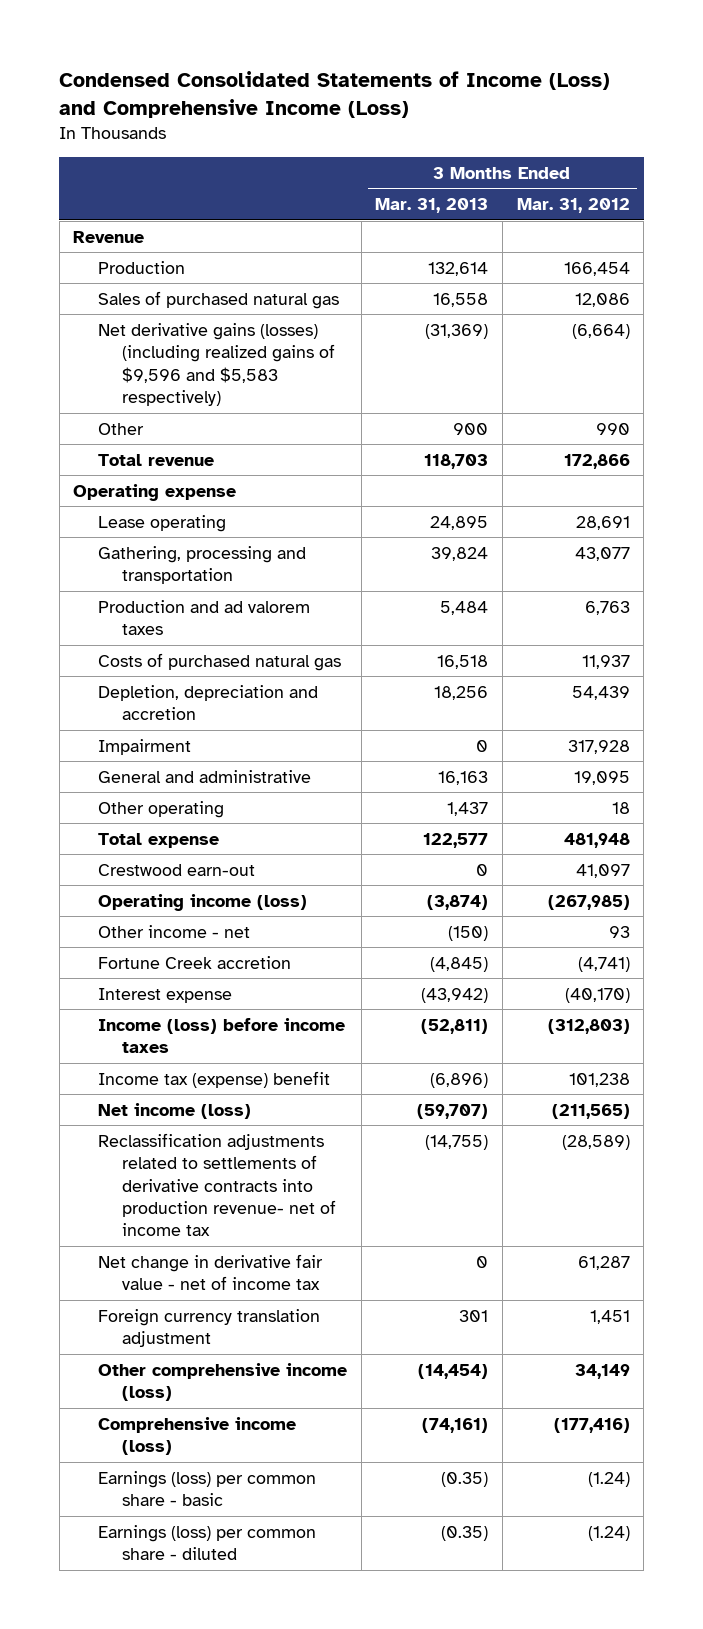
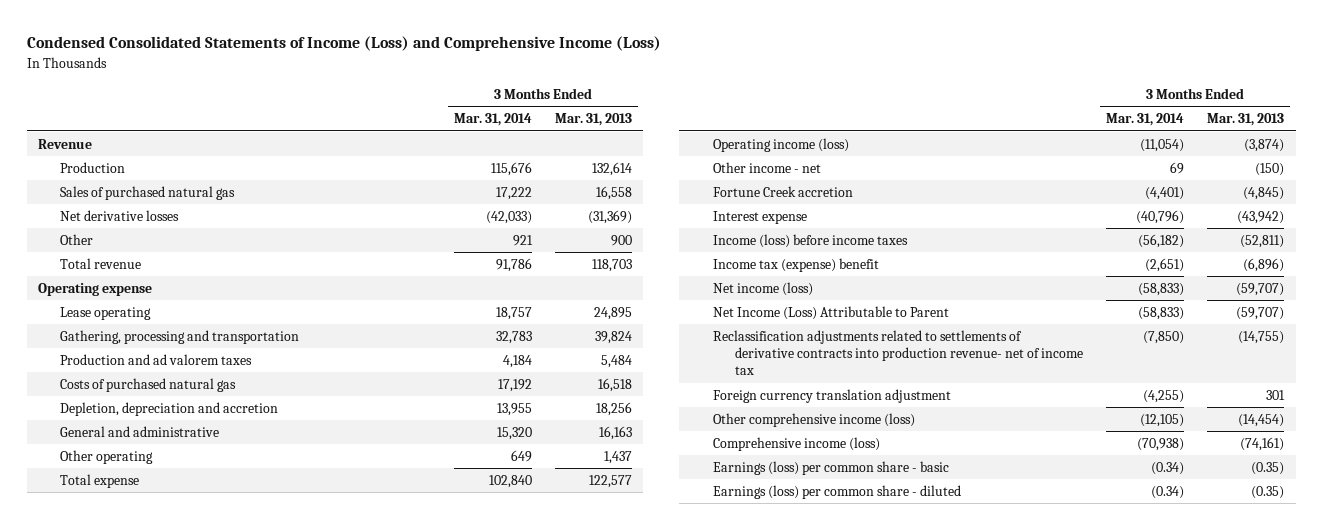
[516,198,630,214] Mar. 31, 2012 -> none
none -> [453,113,532,127] Mar. 31, 2014
[97,322,336,407] Net derivative gains (losses) (including realized gains of $9,596 and $5,583 respectively) -> [60,210,180,222] Net derivative losses
[97,738,191,755] Impairment -> none
[97,863,255,876] Crestwood earn-out -> none
none -> [712,306,949,321] Net Income (Loss) Attributable to Parent
[97,1253,323,1291] Net change in derivative fair value - net of income tax -> none

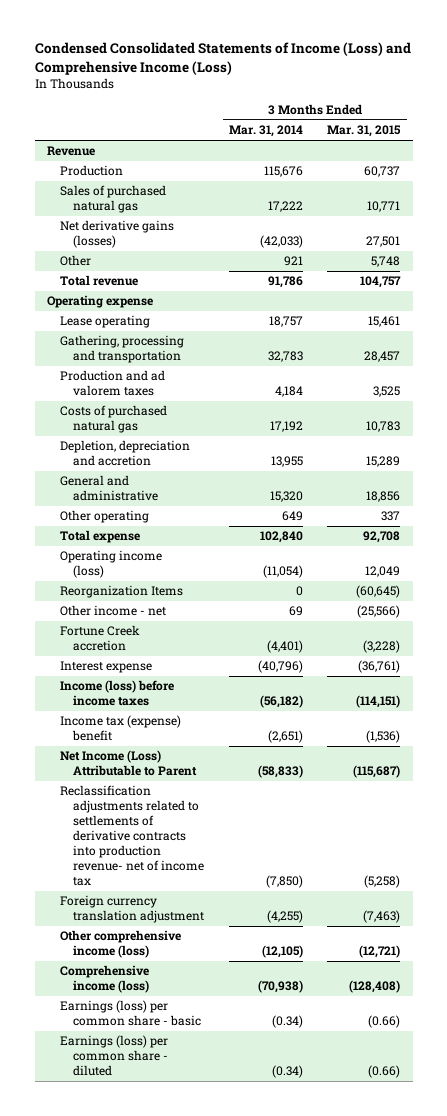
[554,113,632,127] Mar. 31, 2013 -> none
none -> [327,125,402,138] Mar. 31, 2015
[60,210,180,222] Net derivative losses -> [60,220,175,249] Net derivative gains (losses)
none -> [60,585,184,599] Reorganization Items
[712,282,813,297] Net income (loss) -> none

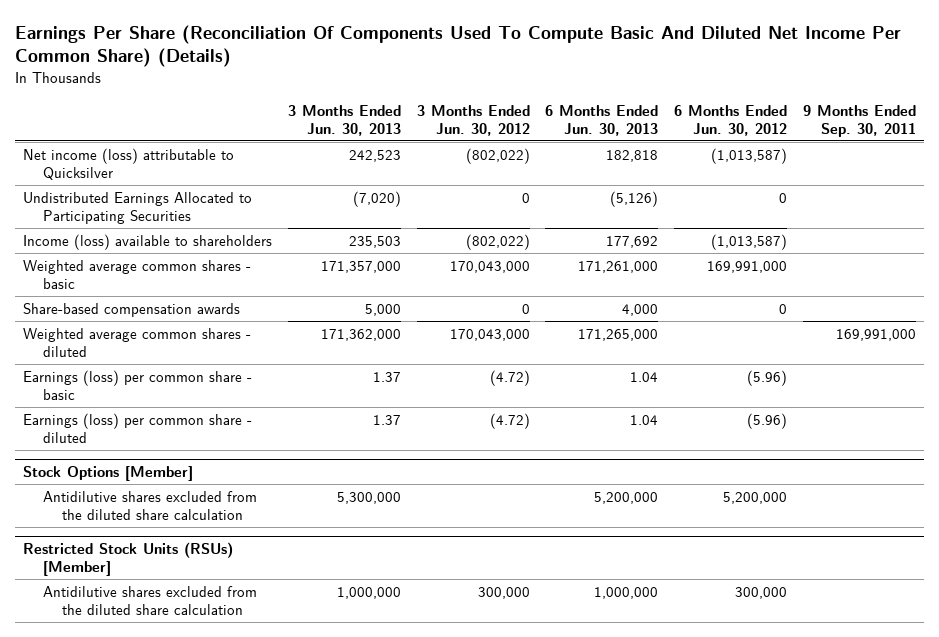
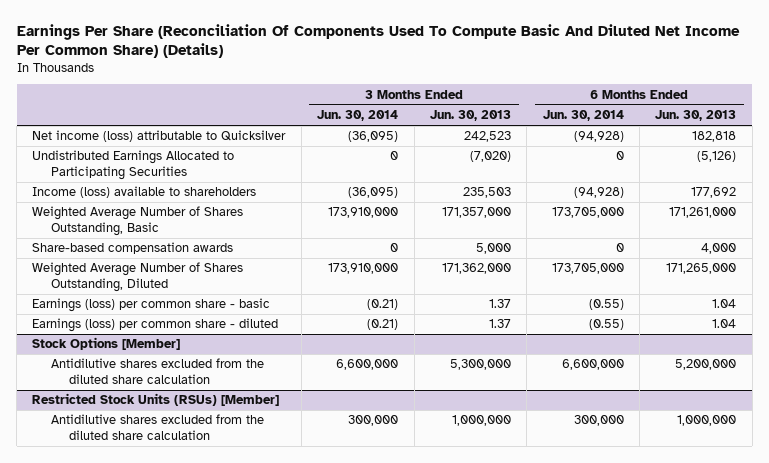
[416,104,530,136] 3 Months Ended Jun. 30, 2012 -> none
[674,104,788,136] 6 Months Ended Jun. 30, 2012 -> none
[802,104,916,137] 9 Months Ended Sep. 30, 2011 -> none
none -> [317,110,399,122] Jun. 30, 2014
none -> [542,110,624,122] Jun. 30, 2014
[23,259,252,289] Weighted average common shares - basic -> [32,206,244,237] Weighted Average Number of Shares Outstanding, Basic
[23,327,252,357] Weighted average common shares - diluted -> [32,262,244,293] Weighted Average Number of Shares Outstanding, Diluted

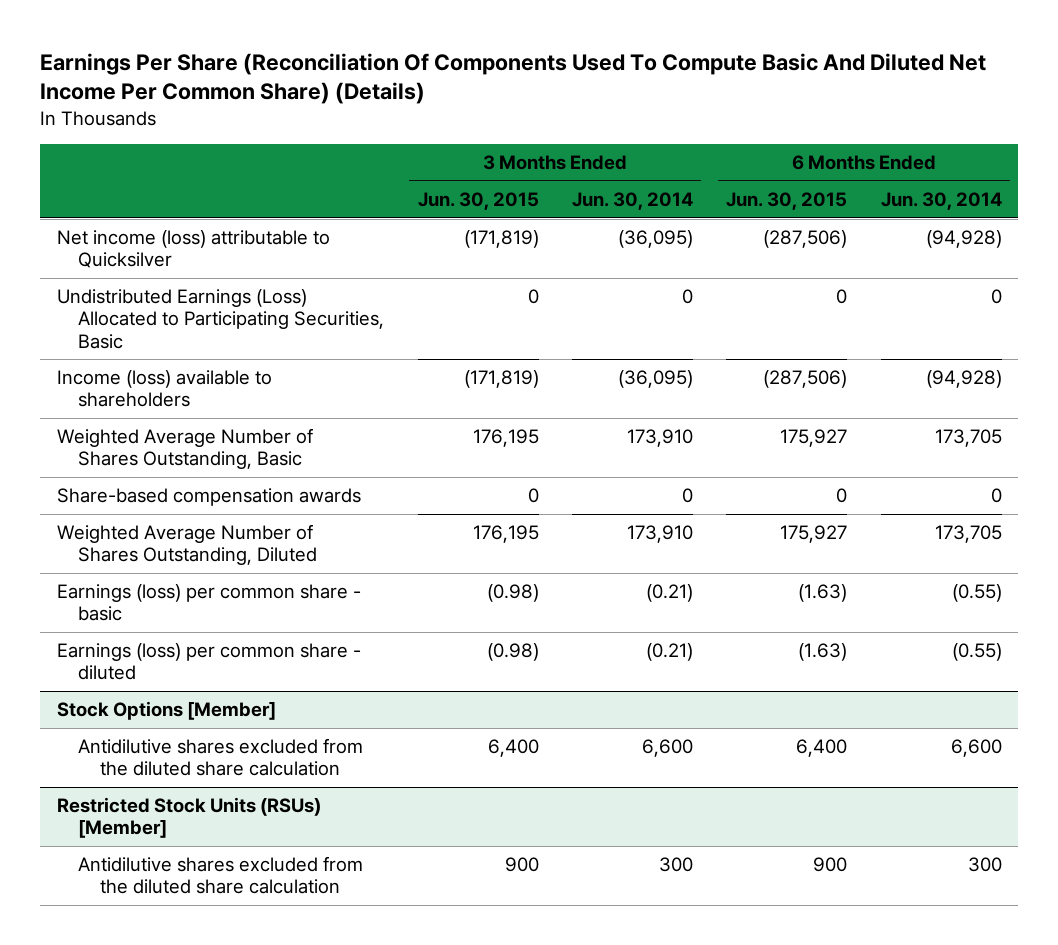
[429,110,511,122] Jun. 30, 2013 -> none
[655,110,737,122] Jun. 30, 2013 -> none
none -> [417,192,539,211] Jun. 30, 2015
none -> [726,192,848,211] Jun. 30, 2015
[32,150,235,181] Undistributed Earnings Allocated to Participating Securities -> [56,289,385,349] Undistributed Earnings (Loss) Allocated to Participating Securities, Basic
[328,207,399,219] 173,910,000 -> [627,429,694,448] 173,910
[551,207,624,219] 173,705,000 -> [934,429,1002,448] 173,705
[328,263,399,275] 173,910,000 -> [627,525,694,544] 173,910
[551,263,624,275] 173,705,000 -> [934,525,1002,544] 173,705
[336,359,399,371] 6,600,000 -> [642,739,694,758] 6,600
[561,359,624,371] 6,600,000 -> [950,739,1002,758] 6,600
[348,415,399,427] 300,000 -> [659,857,694,873] 300
[573,415,624,427] 300,000 -> [967,857,1002,873] 300

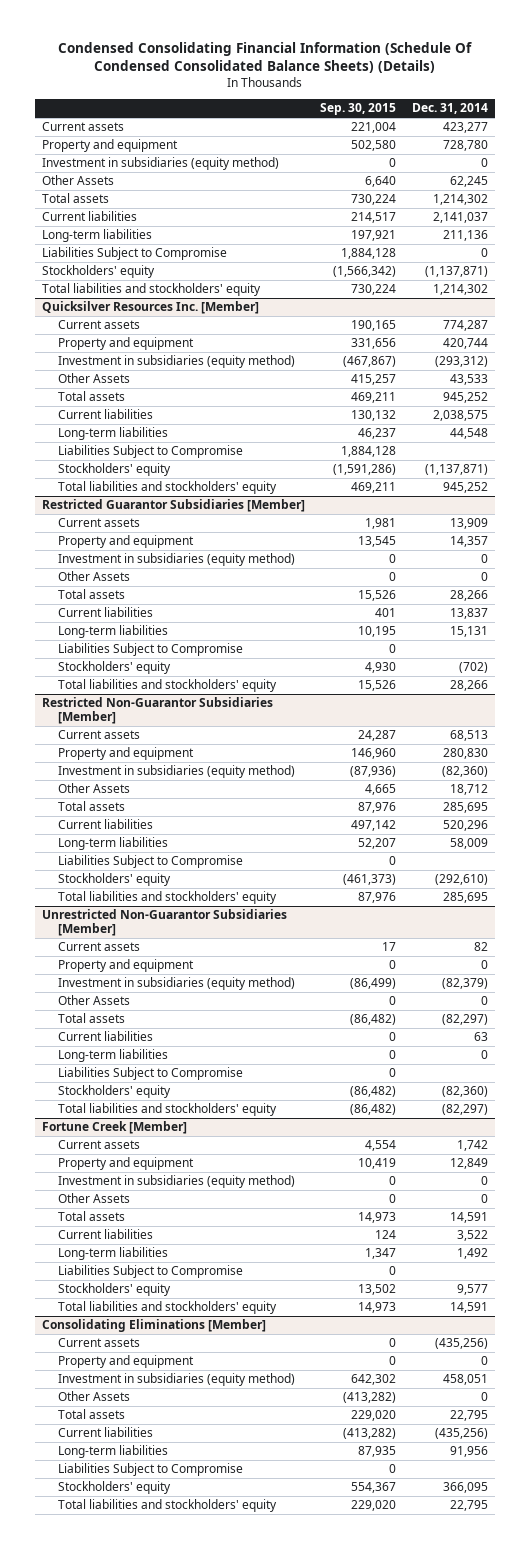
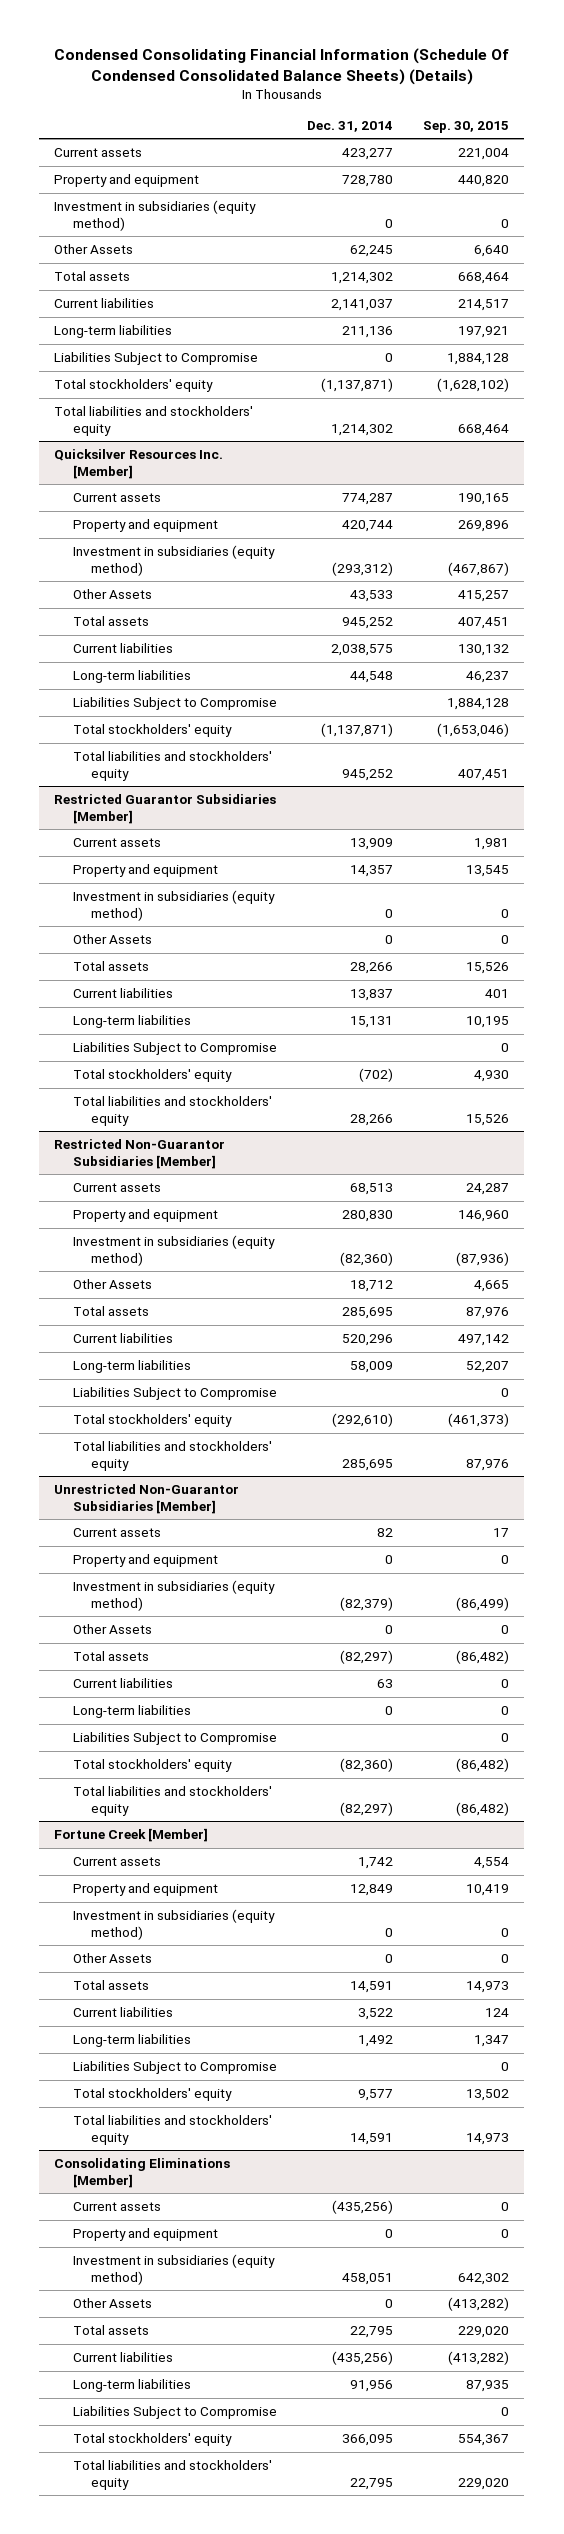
[351,140,397,152] 502,580 -> [458,175,510,188] 440,820
[351,194,397,206] 730,224 -> [458,272,510,285] 668,464
[42,265,156,279] Stockholders' equity -> [54,379,214,393] Total stockholders' equity
[333,266,397,278] (1,566,342) -> [437,378,510,393] (1,628,102)
[351,284,397,296] 730,224 -> [458,423,510,436] 668,464
[351,338,397,350] 331,656 -> [458,520,510,533] 269,896
[351,392,397,404] 469,211 -> [458,617,510,630] 407,451
[58,463,172,477] Stockholders' equity -> [72,724,232,738] Total stockholders' equity
[333,464,397,476] (1,591,286) -> [437,723,510,738] (1,653,046)
[351,482,397,494] 469,211 -> [458,768,510,781] 407,451
[58,661,172,675] Stockholders' equity -> [72,1069,232,1083] Total stockholders' equity
[58,873,172,887] Stockholders' equity -> [72,1414,232,1428] Total stockholders' equity
[58,1085,172,1099] Stockholders' equity -> [72,1759,232,1773] Total stockholders' equity
[58,1283,172,1297] Stockholders' equity -> [72,2088,232,2102] Total stockholders' equity
[58,1481,172,1495] Stockholders' equity -> [72,2433,232,2447] Total stockholders' equity

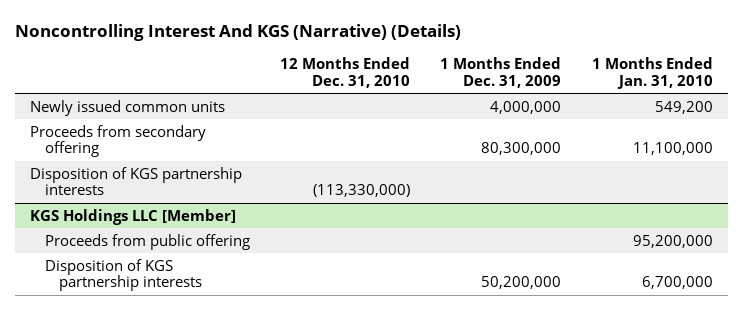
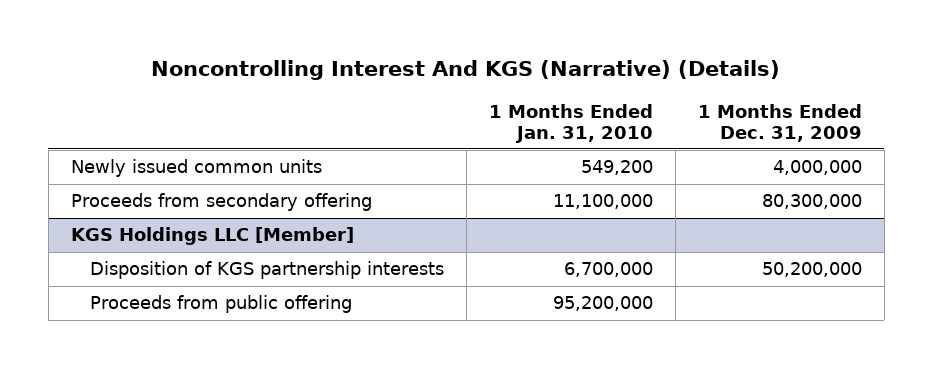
[279,57,410,89] 12 Months Ended Dec. 31, 2010 -> none
[29,166,242,196] Disposition of KGS partnership interests -> none
[44,233,250,250] Proceeds from public offering -> [90,295,353,314] Proceeds from public offering

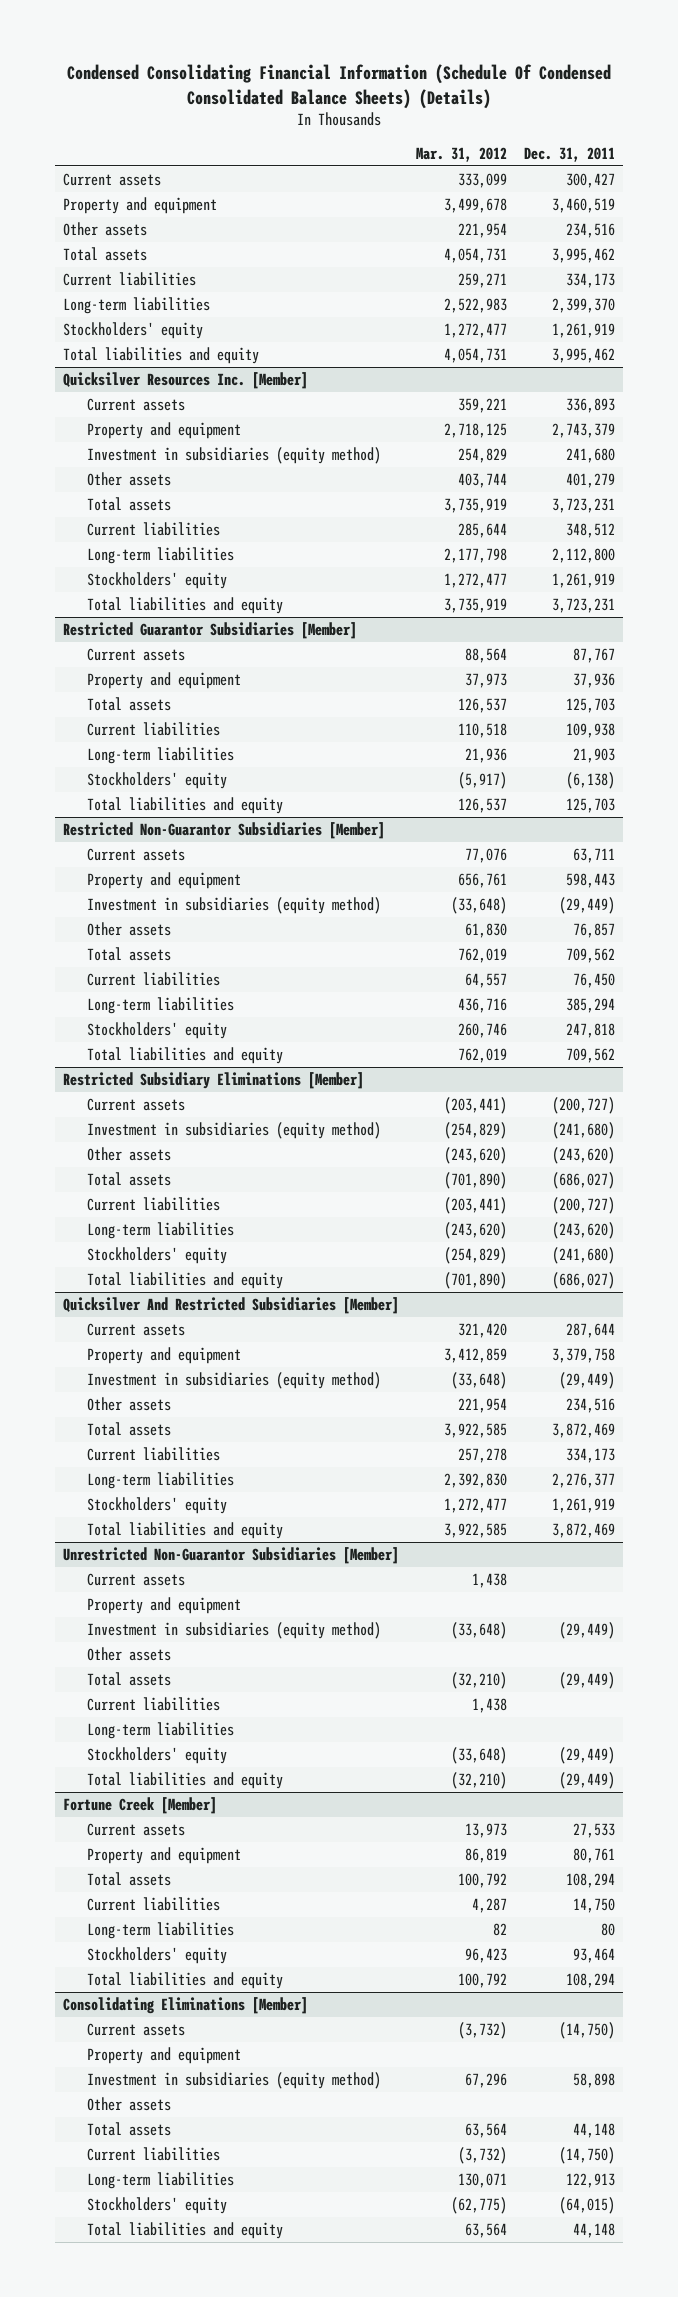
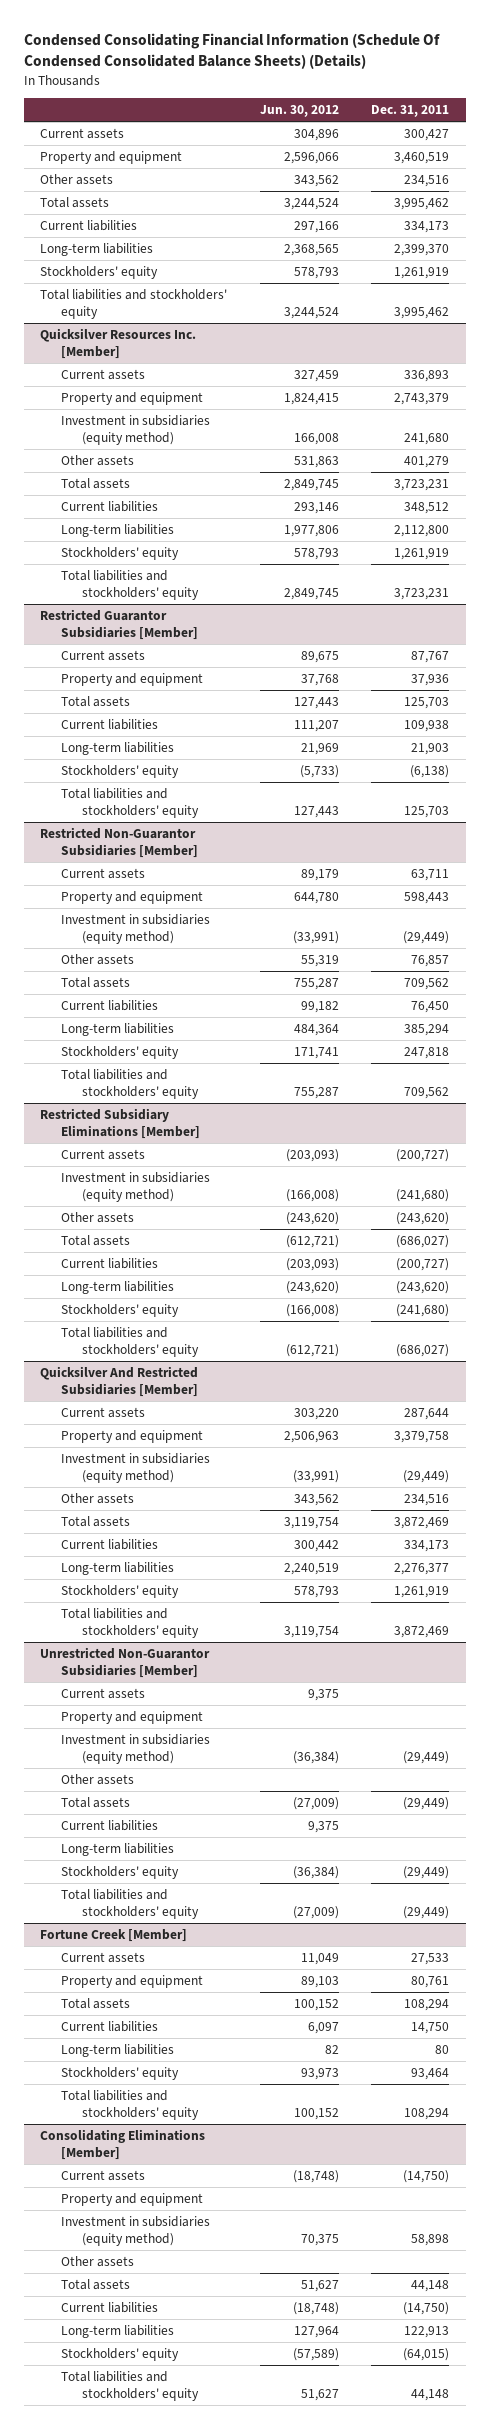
[415,146,507,162] Mar. 31, 2012 -> none
none -> [259,105,339,118] Jun. 30, 2012
[63,347,260,365] Total liabilities and equity -> [40,288,228,319] Total liabilities and stockholders' equity
[86,597,283,615] Total liabilities and equity -> [61,569,199,600] Total liabilities and stockholders' equity
[86,797,283,815] Total liabilities and equity -> [61,787,199,818] Total liabilities and stockholders' equity
[86,1047,283,1065] Total liabilities and equity -> [61,1068,199,1099] Total liabilities and stockholders' equity
[86,1272,283,1290] Total liabilities and equity -> [61,1326,199,1357] Total liabilities and stockholders' equity
[86,1522,283,1540] Total liabilities and equity -> [61,1607,199,1638] Total liabilities and stockholders' equity
[86,1772,283,1790] Total liabilities and equity -> [61,1888,199,1919] Total liabilities and stockholders' equity
[86,1972,283,1990] Total liabilities and equity -> [61,2089,199,2120] Total liabilities and stockholders' equity
[86,2222,283,2240] Total liabilities and equity -> [61,2370,199,2401] Total liabilities and stockholders' equity

